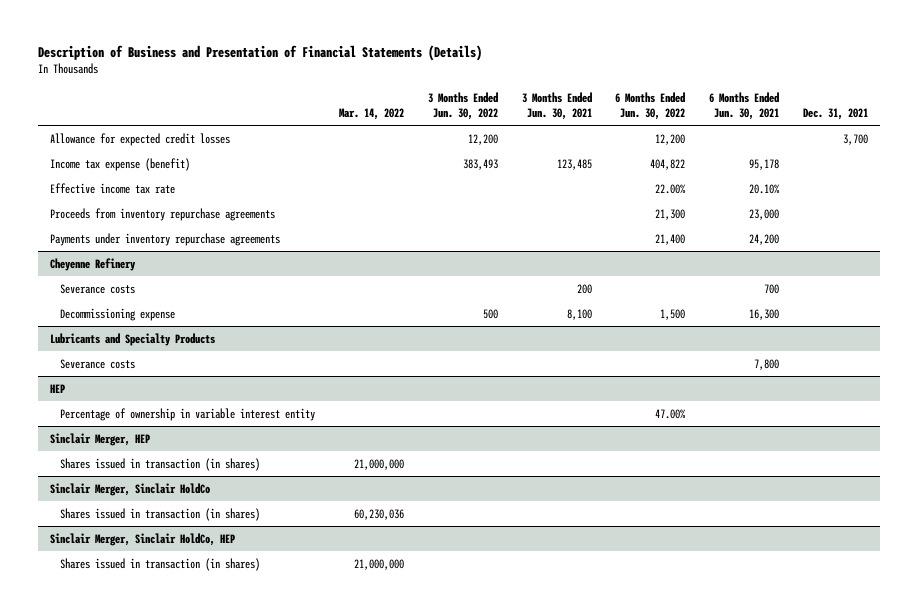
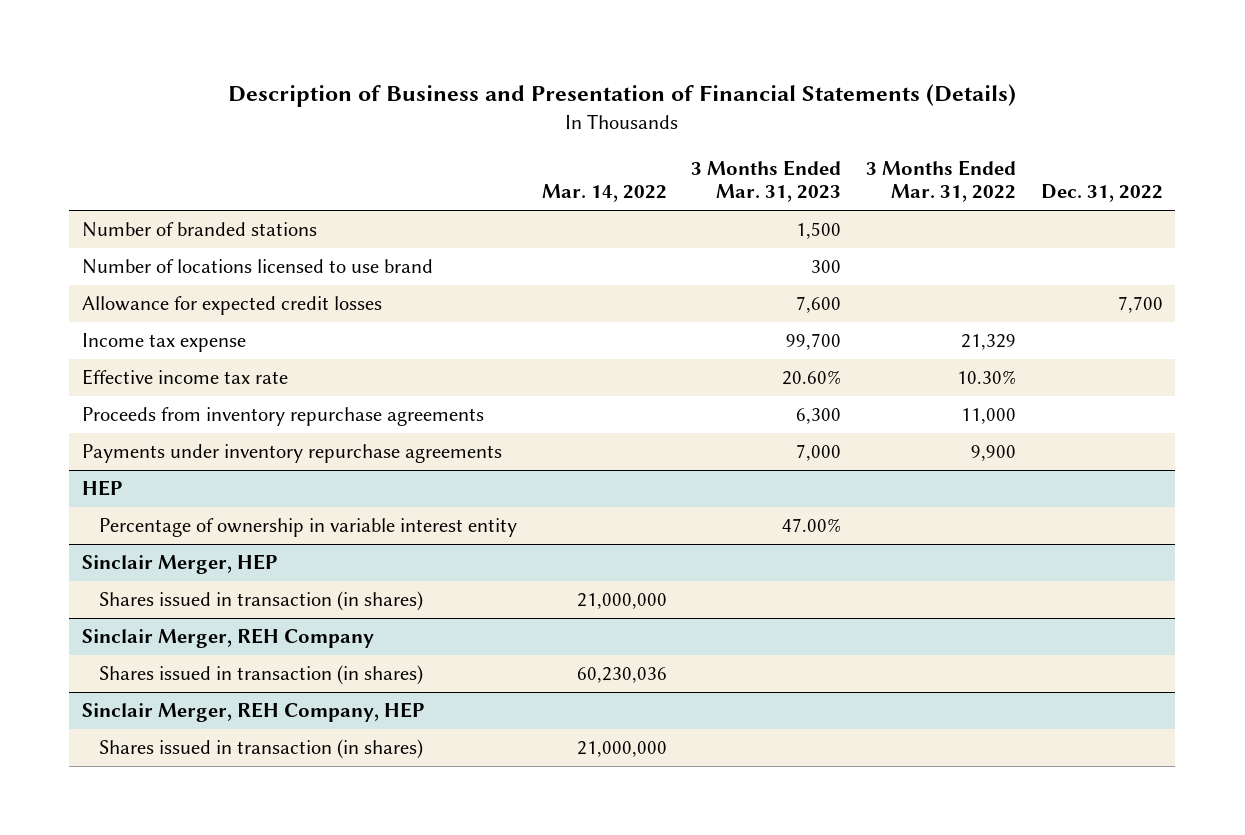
[427,91,498,120] 3 Months Ended Jun. 30, 2022 -> none
[521,91,592,120] 3 Months Ended Jun. 30, 2021 -> none
[615,91,686,120] 6 Months Ended Jun. 30, 2022 -> none
[709,91,780,120] 6 Months Ended Jun. 30, 2021 -> none
[802,107,868,120] Dec. 31, 2021 -> none
none -> [691,159,842,203] 3 Months Ended Mar. 31, 2023
none -> [866,159,1017,203] 3 Months Ended Mar. 31, 2022
none -> [1040,184,1163,203] Dec. 31, 2022
none -> [81,222,317,238] Number of branded stations
none -> [81,259,433,275] Number of locations licensed to use brand
[50,157,191,171] Income tax expense (benefit) -> [81,333,246,353] Income tax expense
[50,257,137,271] Cheyenne Refinery -> none
[60,283,136,294] Severance costs -> none
[60,307,176,321] Decommissioning expense -> none
[50,332,216,346] Lubricants and Specialty Products -> none
[60,358,136,369] Severance costs -> none
[50,482,211,496] Sinclair Merger, Sinclair HoldCo -> [81,628,374,649] Sinclair Merger, REH Company
[50,532,236,546] Sinclair Merger, Sinclair HoldCo, HEP -> [81,702,424,723] Sinclair Merger, REH Company, HEP

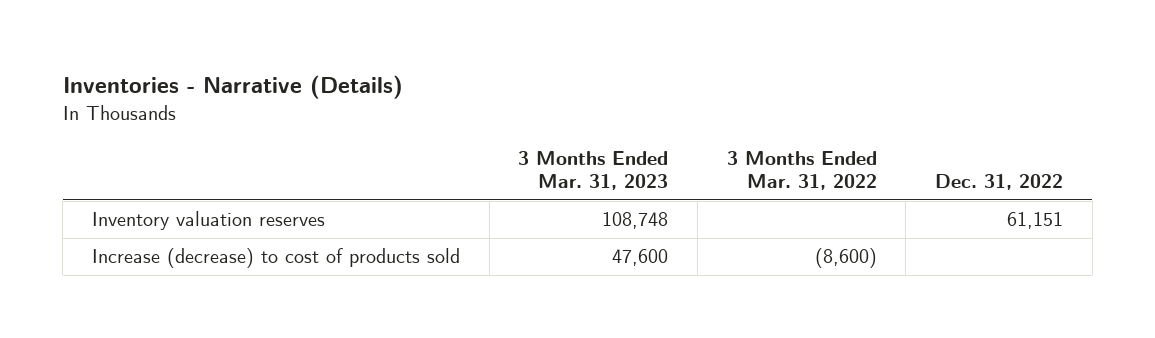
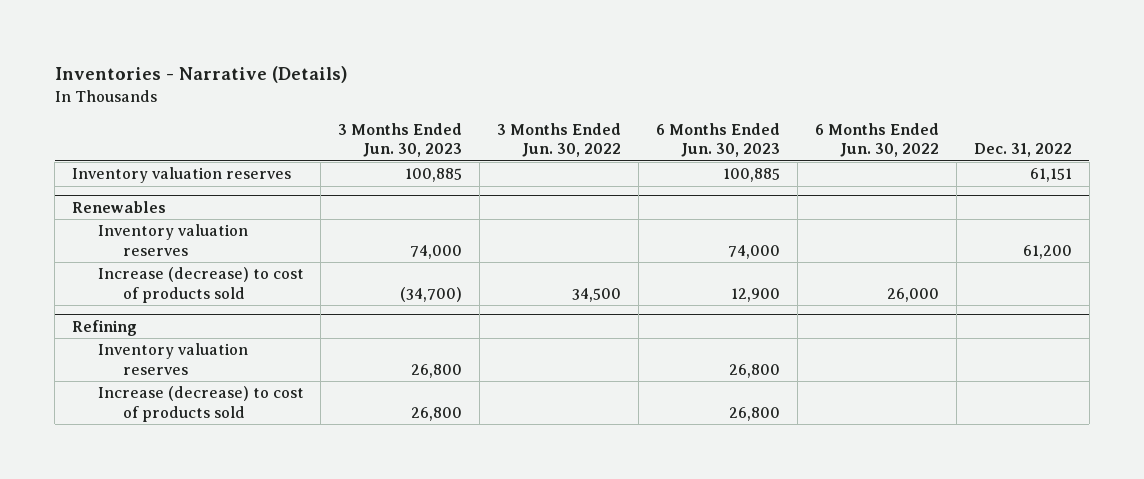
[518,150,669,190] 3 Months Ended Mar. 31, 2023 -> none
[726,150,877,190] 3 Months Ended Mar. 31, 2022 -> none
none -> [338,123,463,158] 3 Months Ended Jun. 30, 2023
none -> [497,123,622,158] 3 Months Ended Jun. 30, 2022
none -> [656,123,781,158] 6 Months Ended Jun. 30, 2023
none -> [815,123,940,158] 6 Months Ended Jun. 30, 2022
[92,248,461,269] Increase (decrease) to cost of products sold -> none
none -> [72,200,167,213] Renewables
none -> [97,224,248,256] Inventory valuation reserves
none -> [97,267,304,303] Increase (decrease) to cost of products sold
none -> [72,319,138,336] Refining
none -> [97,343,248,375] Inventory valuation reserves
none -> [97,386,304,422] Increase (decrease) to cost of products sold

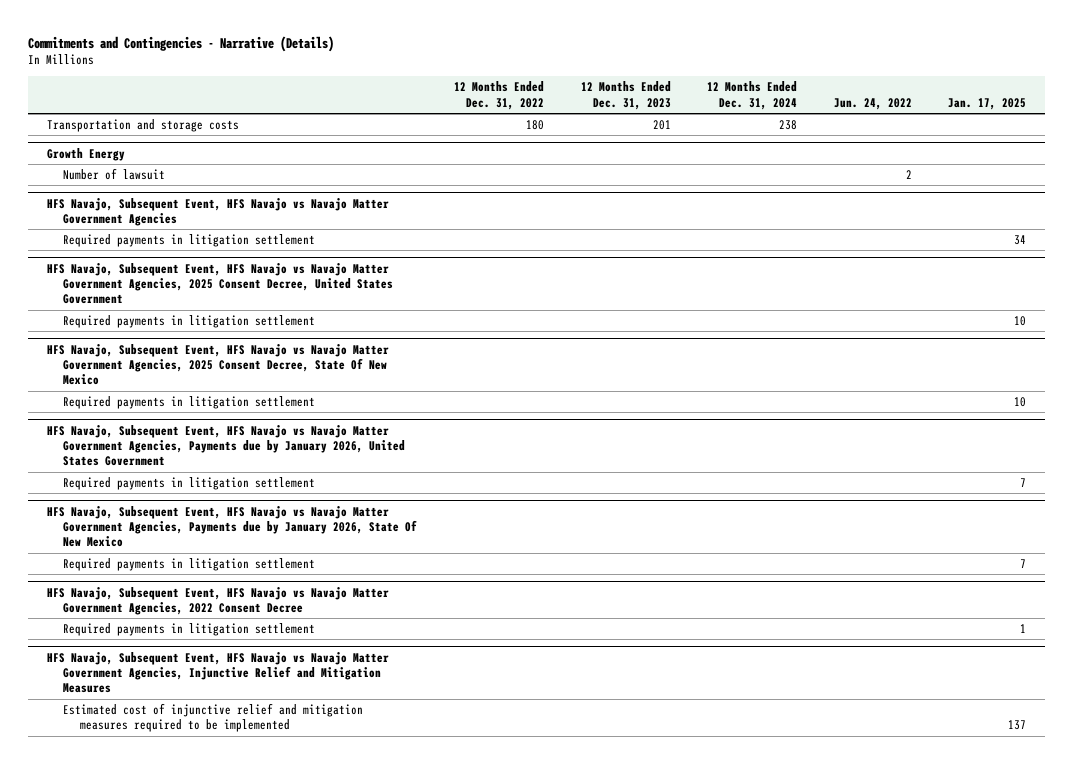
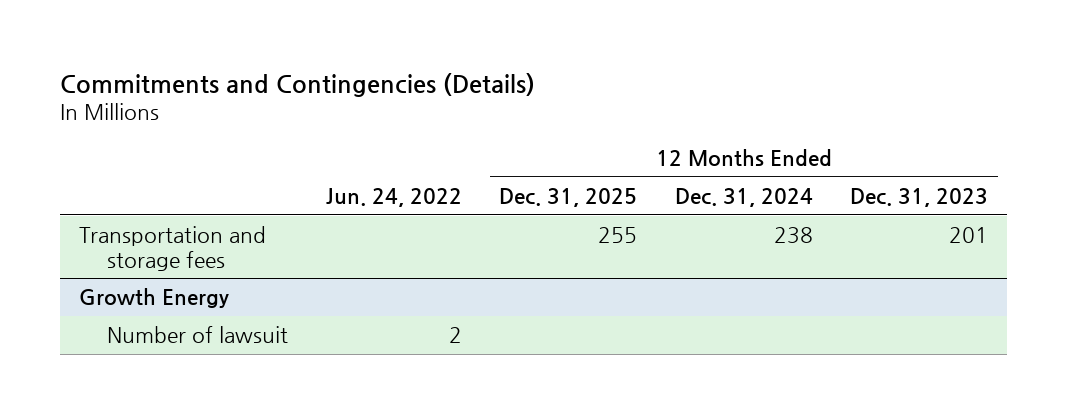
[28,35,335,52] Commitments and Contingencies - Narrative (Details) -> [60,72,536,97] Commitments and Contingencies (Details)
[454,81,545,110] 12 Months Ended Dec. 31, 2022 -> none
[948,97,1027,110] Jan. 17, 2025 -> none
none -> [499,187,638,207] Dec. 31, 2025
[46,119,239,133] Transportation and storage costs -> [78,225,266,271] Transportation and storage fees
[46,197,389,226] HFS Navajo, Subsequent Event, HFS Navajo vs Navajo Matter Government Agencies -> none
[63,234,316,248] Required payments in litigation settlement -> none
[46,262,394,305] HFS Navajo, Subsequent Event, HFS Navajo vs Navajo Matter Government Agencies, 2025 Consent Decree, United States Government -> none
[63,315,316,329] Required payments in litigation settlement -> none
[46,343,389,386] HFS Navajo, Subsequent Event, HFS Navajo vs Navajo Matter Government Agencies, 2025 Consent Decree, State Of New Mexico -> none
[63,396,316,410] Required payments in litigation settlement -> none
[46,424,406,467] HFS Navajo, Subsequent Event, HFS Navajo vs Navajo Matter Government Agencies, Payments due by January 2026, United States Government -> none
[63,477,316,491] Required payments in litigation settlement -> none
[46,505,418,548] HFS Navajo, Subsequent Event, HFS Navajo vs Navajo Matter Government Agencies, Payments due by January 2026, State Of New Mexico -> none
[63,558,316,572] Required payments in litigation settlement -> none
[46,586,389,615] HFS Navajo, Subsequent Event, HFS Navajo vs Navajo Matter Government Agencies, 2022 Consent Decree -> none
[63,623,316,637] Required payments in litigation settlement -> none
[46,651,389,694] HFS Navajo, Subsequent Event, HFS Navajo vs Navajo Matter Government Agencies, Injunctive Relief and Mitigation Measures -> none
[63,703,364,733] Estimated cost of injunctive relief and mitigation measures required to be implemented -> none

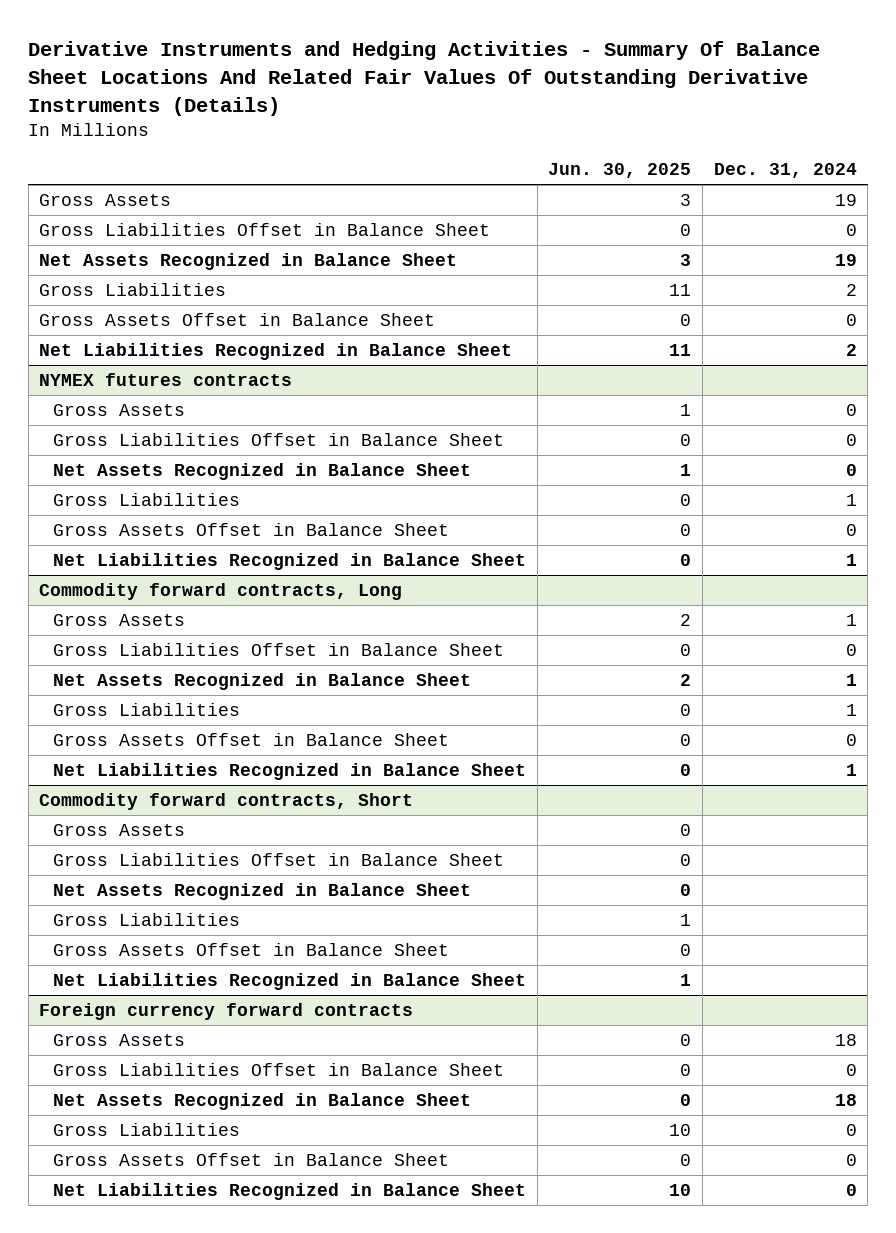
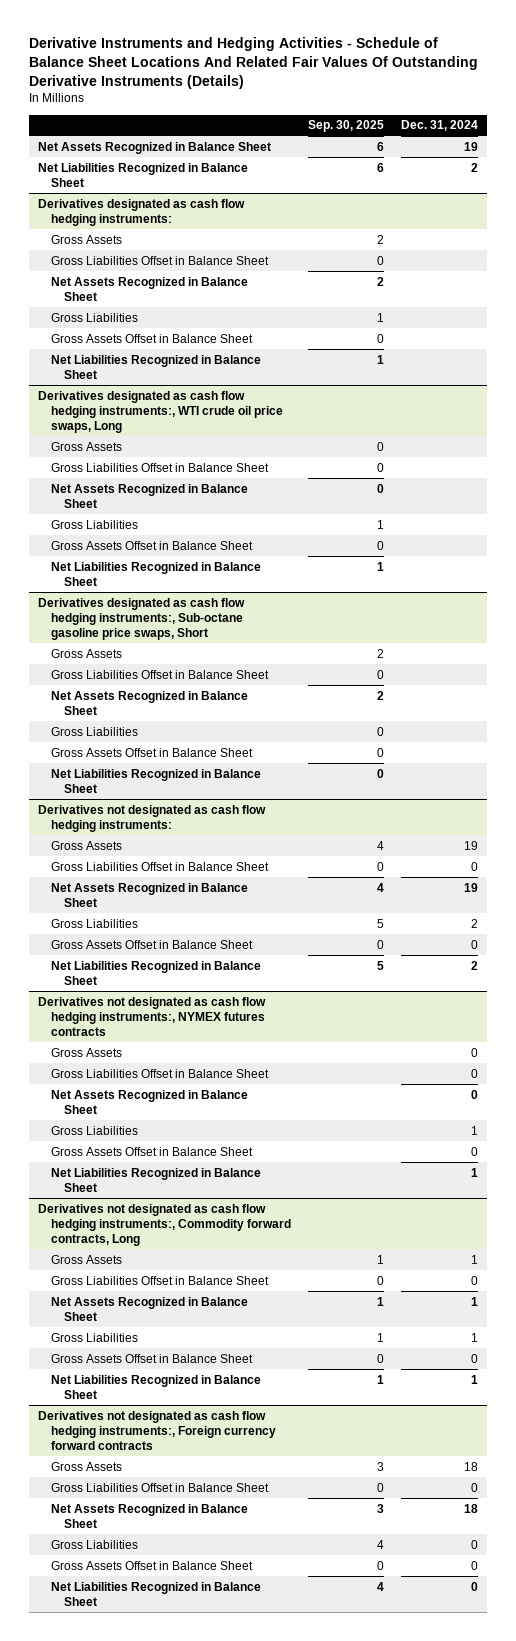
[28,40,821,116] Derivative Instruments and Hedging Activities - Summary Of Balance Sheet Locations And Related Fair Values Of Outstanding Derivative Instruments (Details) -> [28,36,478,89] Derivative Instruments and Hedging Activities - Schedule of Balance Sheet Locations And Related Fair Values Of Outstanding Derivative Instruments (Details)
[548,163,692,179] Jun. 30, 2025 -> none
none -> [308,120,385,133] Sep. 30, 2025
[39,193,172,206] Gross Assets -> none
[39,222,491,236] Gross Liabilities Offset in Balance Sheet -> none
[39,282,227,296] Gross Liabilities -> none
[39,312,436,326] Gross Assets Offset in Balance Sheet -> none
none -> [37,198,245,226] Derivatives designated as cash flow hedging instruments:
none -> [50,234,122,244] Gross Assets
none -> [50,255,269,265] Gross Liabilities Offset in Balance Sheet
none -> [50,276,248,301] Net Assets Recognized in Balance Sheet
none -> [50,312,138,322] Gross Liabilities
none -> [50,333,253,343] Gross Assets Offset in Balance Sheet
none -> [50,354,261,379] Net Liabilities Recognized in Balance Sheet
none -> [37,390,283,434] Derivatives designated as cash flow hedging instruments:, WTI crude oil price swaps, Long
none -> [50,441,122,451] Gross Assets
none -> [50,462,269,472] Gross Liabilities Offset in Balance Sheet
none -> [50,483,248,508] Net Assets Recognized in Balance Sheet
none -> [50,519,138,529] Gross Liabilities
none -> [50,540,253,550] Gross Assets Offset in Balance Sheet
none -> [50,561,261,586] Net Liabilities Recognized in Balance Sheet
none -> [37,597,245,641] Derivatives designated as cash flow hedging instruments:, Sub-octane gasoline price swaps, Short
none -> [50,648,122,658] Gross Assets
none -> [50,669,269,679] Gross Liabilities Offset in Balance Sheet
none -> [50,690,248,715] Net Assets Recognized in Balance Sheet
none -> [50,726,138,736] Gross Liabilities
none -> [50,747,253,757] Gross Assets Offset in Balance Sheet
none -> [50,768,261,793] Net Liabilities Recognized in Balance Sheet
none -> [37,804,266,832] Derivatives not designated as cash flow hedging instruments:
none -> [50,840,122,850] Gross Assets
none -> [50,861,269,871] Gross Liabilities Offset in Balance Sheet
none -> [50,882,248,907] Net Assets Recognized in Balance Sheet
none -> [50,918,138,928] Gross Liabilities
none -> [50,939,253,949] Gross Assets Offset in Balance Sheet
none -> [50,960,261,985] Net Liabilities Recognized in Balance Sheet
[39,372,293,386] NYMEX futures contracts -> [37,996,266,1037] Derivatives not designated as cash flow hedging instruments:, NYMEX futures contracts
[39,582,403,600] Commodity forward contracts, Long -> [37,1203,291,1247] Derivatives not designated as cash flow hedging instruments:, Commodity forward contracts, Long
[39,792,414,810] Commodity forward contracts, Short -> none
[53,823,186,836] Gross Assets -> none
[53,852,505,866] Gross Liabilities Offset in Balance Sheet -> none
[53,882,472,900] Net Assets Recognized in Balance Sheet -> none
[53,912,241,926] Gross Liabilities -> none
[53,942,450,956] Gross Assets Offset in Balance Sheet -> none
[53,972,527,990] Net Liabilities Recognized in Balance Sheet -> none
[39,1002,414,1020] Foreign currency forward contracts -> [37,1410,276,1451] Derivatives not designated as cash flow hedging instruments:, Foreign currency forward contracts

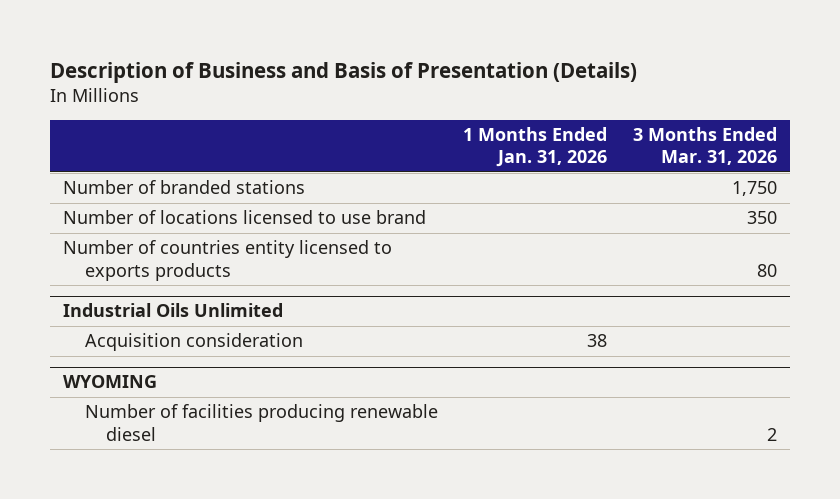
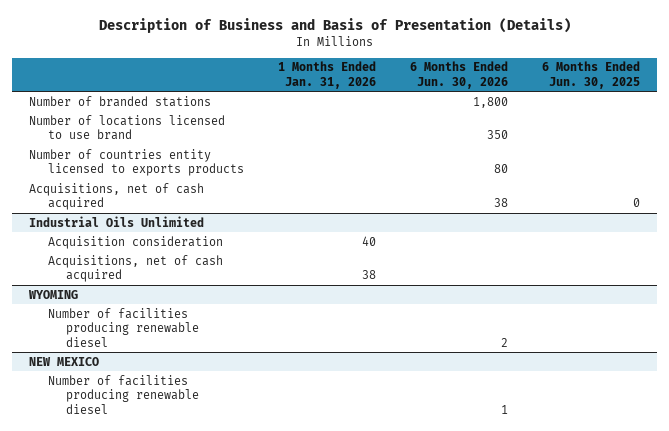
[633,126,778,166] 3 Months Ended Mar. 31, 2026 -> none
none -> [409,61,508,89] 6 Months Ended Jun. 30, 2026
none -> [542,61,641,89] 6 Months Ended Jun. 30, 2025
none -> [29,182,205,211] Acquisitions, net of cash acquired
[587,334,608,348] 38 -> [361,235,376,246] 40
none -> [47,254,223,283] Acquisitions, net of cash acquired
none -> [29,356,100,366] NEW MEXICO
none -> [47,374,200,414] Number of facilities producing renewable diesel

